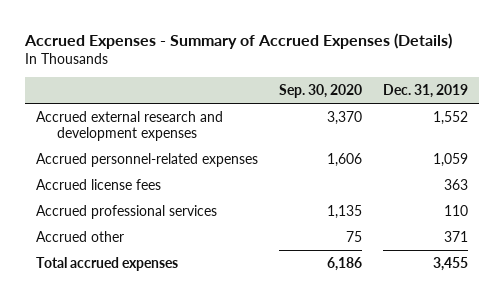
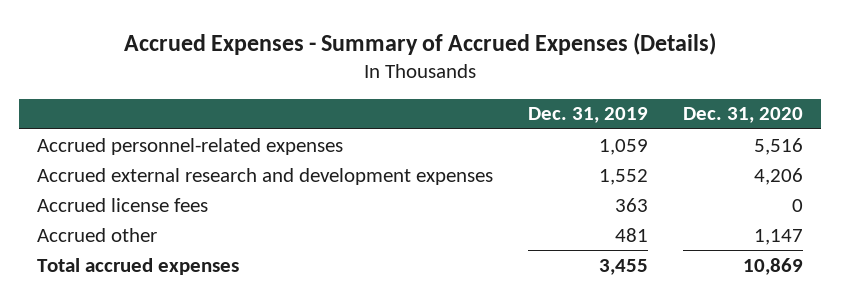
[279,83,363,98] Sep. 30, 2020 -> none
none -> [683,107,804,124] Dec. 31, 2020
[35,110,223,142] Accrued external research and development expenses -> [37,167,494,185] Accrued external research and development expenses
[35,204,217,219] Accrued professional services -> none
[444,230,469,242] 371 -> [615,227,649,242] 481

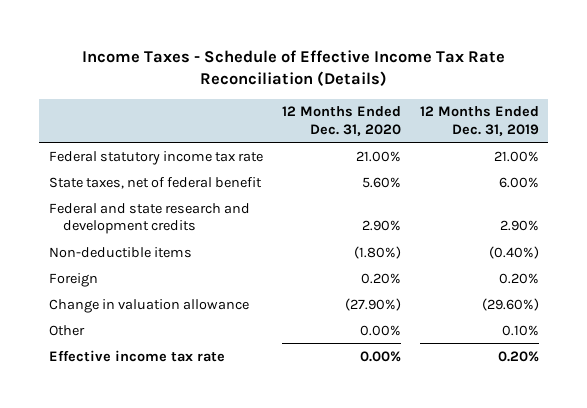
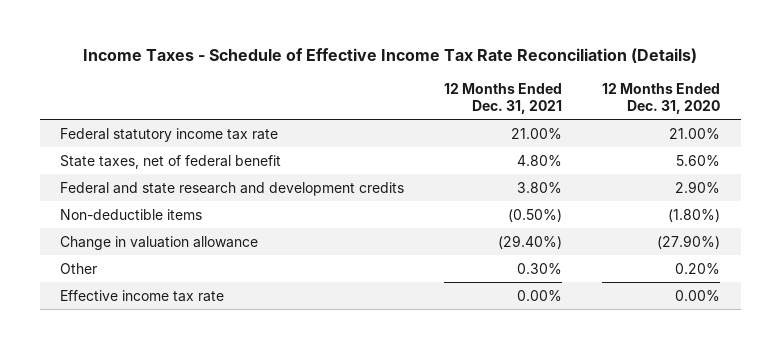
[419,106,539,136] 12 Months Ended Dec. 31, 2019 -> none
none -> [444,82,563,114] 12 Months Ended Dec. 31, 2021
[48,272,98,287] Foreign -> none
[359,324,401,336] 0.00% -> [675,262,721,274] 0.20%

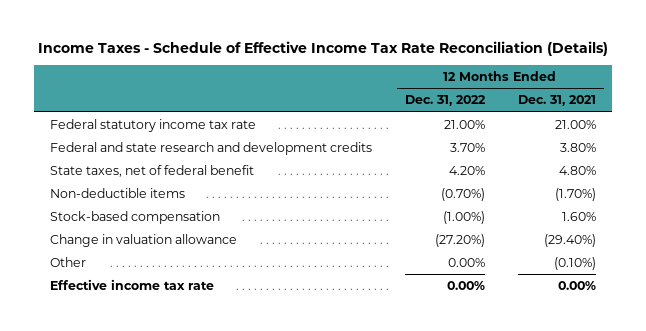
[602,82,721,114] 12 Months Ended Dec. 31, 2020 -> none
none -> [405,95,487,107] Dec. 31, 2022
[59,154,281,169] State taxes, net of federal benefit -> [50,165,255,178] State taxes, net of federal benefit
[508,208,563,222] (0.50%) -> [554,188,596,202] (1.70%)
none -> [50,211,221,225] Stock-based compensation
[517,262,563,274] 0.30% -> [553,257,596,271] (0.10%)

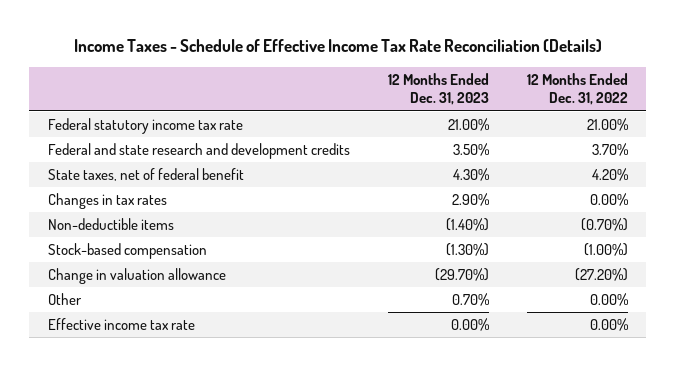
[517,95,596,107] Dec. 31, 2021 -> none
none -> [387,72,489,106] 12 Months Ended Dec. 31, 2023
none -> [47,193,167,210] Changes in tax rates

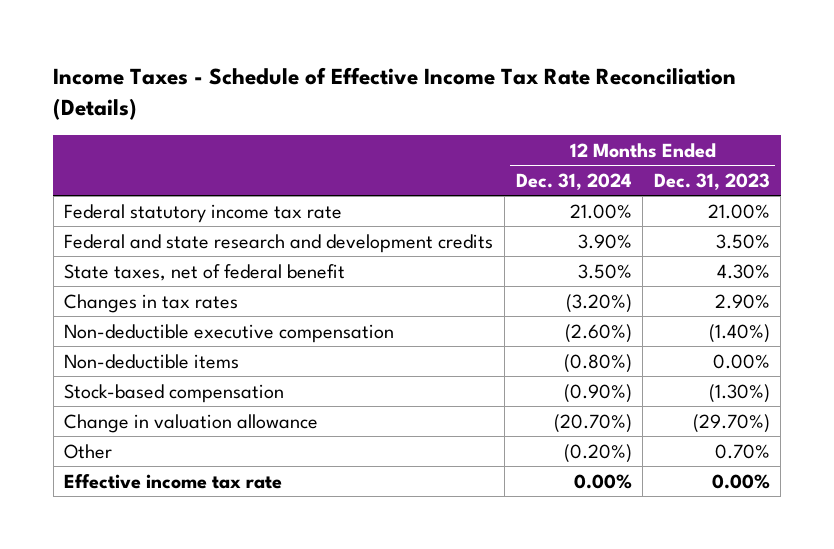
[526,72,628,106] 12 Months Ended Dec. 31, 2022 -> none
none -> [515,172,632,190] Dec. 31, 2024
none -> [64,323,395,343] Non-deductible executive compensation
[445,218,489,232] (1.40%) -> [712,353,770,369] 0.00%

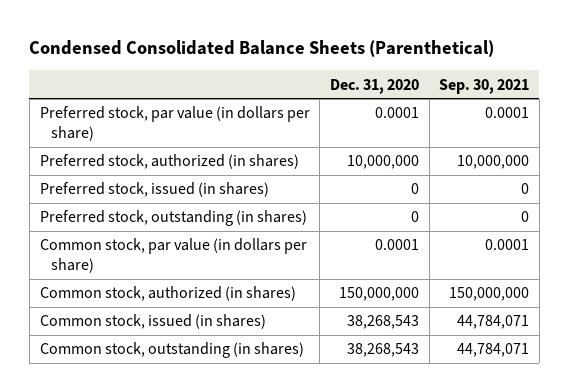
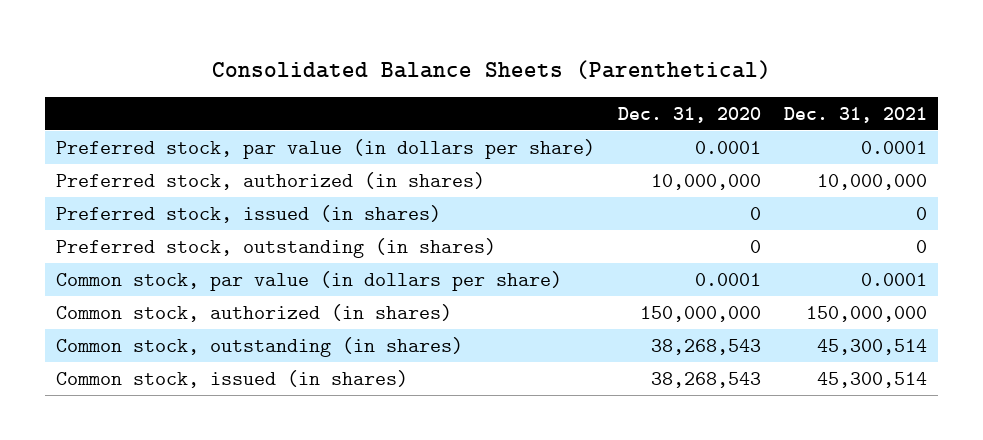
[29,40,495,58] Condensed Consolidated Balance Sheets (Parenthetical) -> [211,59,771,79] Consolidated Balance Sheets (Parenthetical)
[439,78,530,94] Sep. 30, 2021 -> none
none -> [783,106,927,123] Dec. 31, 2021
[39,314,266,330] Common stock, issued (in shares) -> [56,369,409,388] Common stock, issued (in shares)

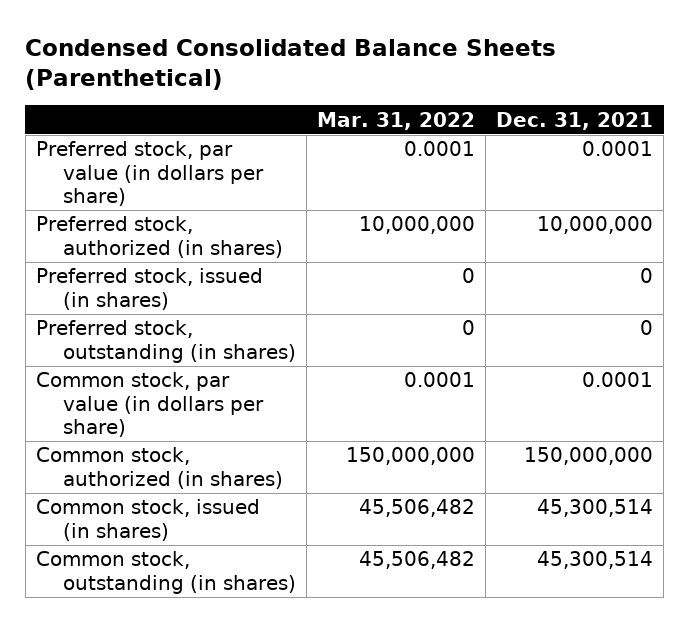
[211,59,771,79] Consolidated Balance Sheets (Parenthetical) -> [25,38,557,90] Condensed Consolidated Balance Sheets (Parenthetical)
[618,106,762,123] Dec. 31, 2020 -> none
none -> [317,111,476,130] Mar. 31, 2022
[56,336,464,357] Common stock, outstanding (in shares) -> [35,551,297,594] Common stock, outstanding (in shares)

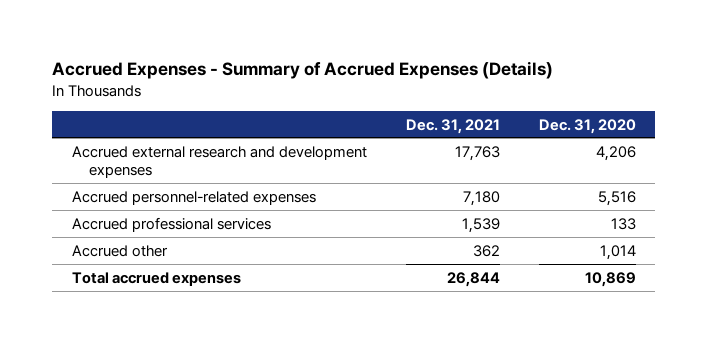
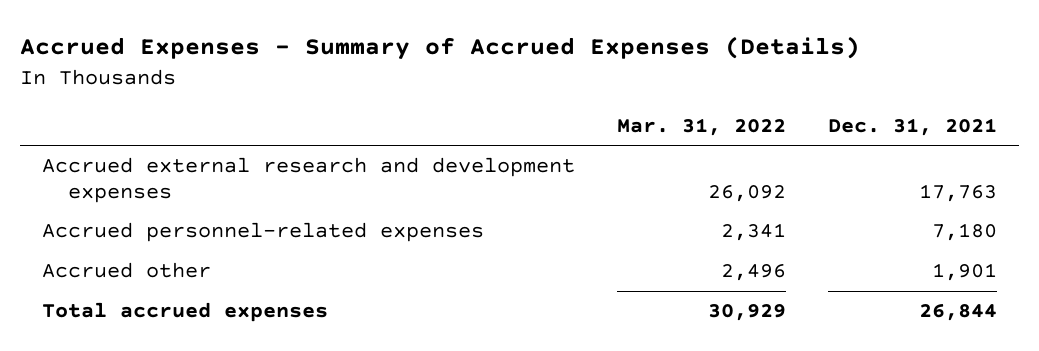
[538,118,636,134] Dec. 31, 2020 -> none
none -> [616,117,786,136] Mar. 31, 2022
[71,216,271,232] Accrued professional services -> none
[472,244,500,257] 362 -> [932,263,998,282] 1,901

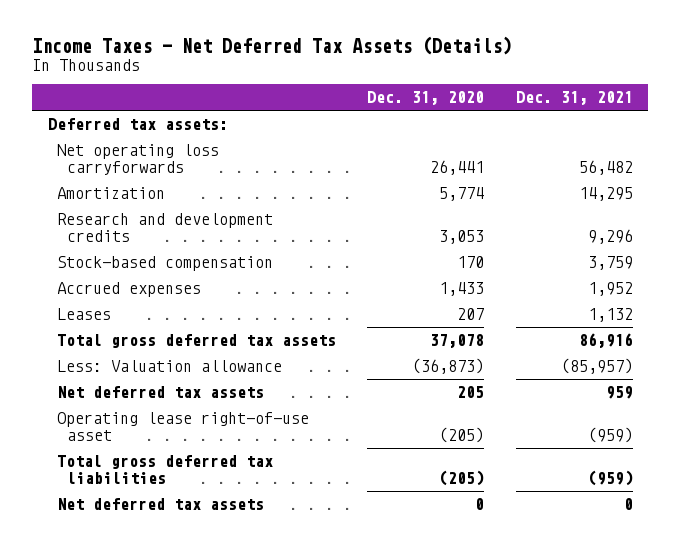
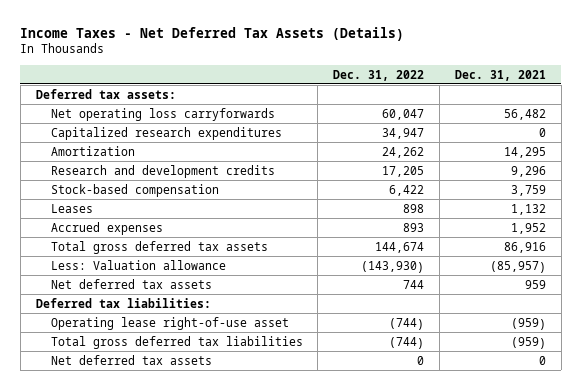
[367,91,485,106] Dec. 31, 2020 -> none
none -> [333,69,425,81] Dec. 31, 2022
none -> [50,126,282,140] Capitalized research expenditures
[57,282,202,298] Accrued expenses -> [50,221,163,235] Accrued expenses
none -> [35,297,211,308] Deferred tax liabilities:

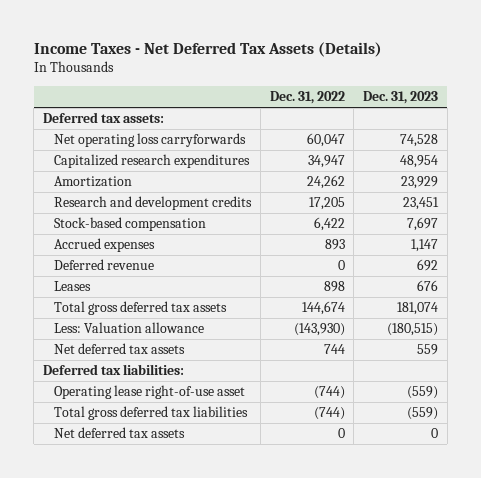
[454,69,546,81] Dec. 31, 2021 -> none
none -> [363,91,439,105] Dec. 31, 2023
none -> [54,259,155,271] Deferred revenue
[50,203,93,213] Leases -> [54,281,92,292] Leases

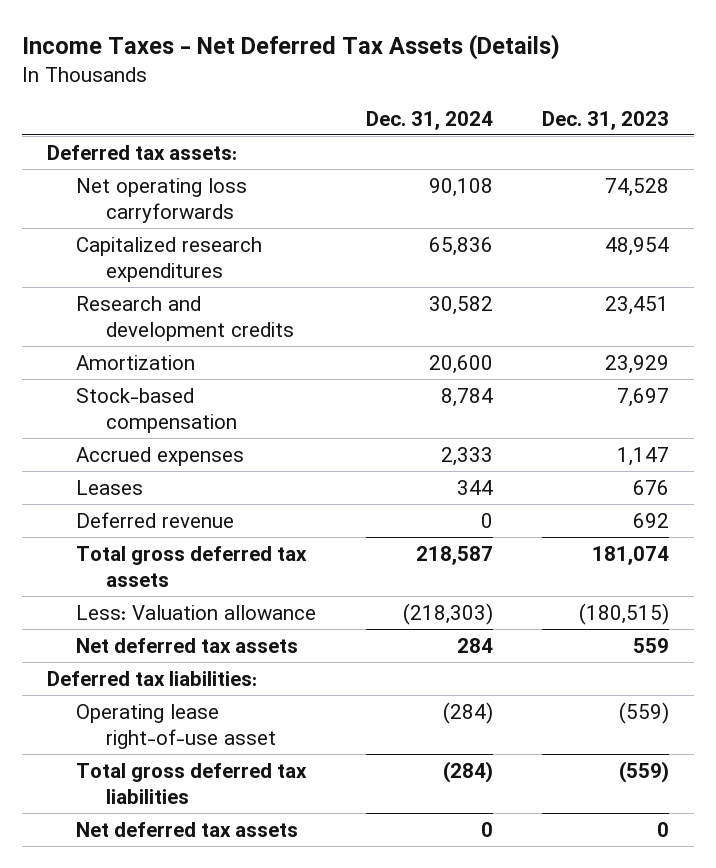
[269,91,345,105] Dec. 31, 2022 -> none
none -> [365,110,493,130] Dec. 31, 2024
[54,176,133,188] Amortization -> [76,354,196,370] Amortization
[54,259,155,271] Deferred revenue -> [76,511,235,528] Deferred revenue

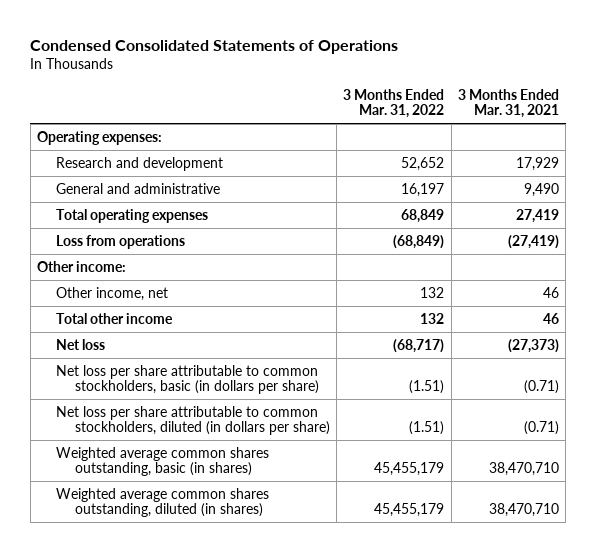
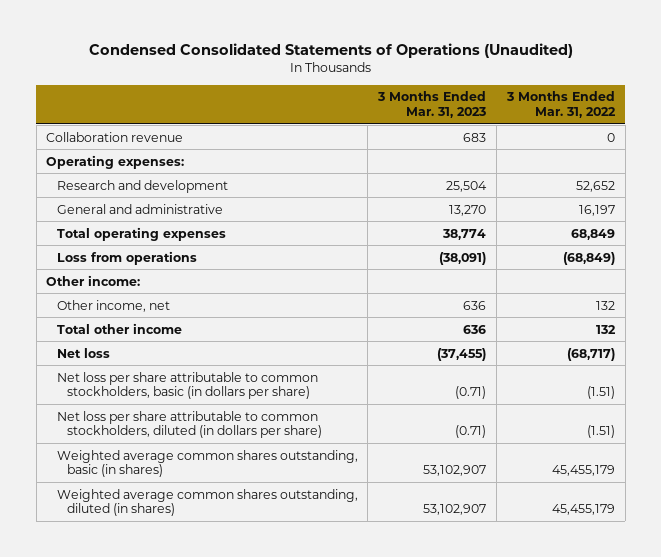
[30,39,399,54] Condensed Consolidated Statements of Operations -> [88,43,573,59] Condensed Consolidated Statements of Operations (Unaudited)
[458,88,560,119] 3 Months Ended Mar. 31, 2021 -> none
none -> [377,91,487,118] 3 Months Ended Mar. 31, 2023
none -> [46,131,184,142] Collaboration revenue

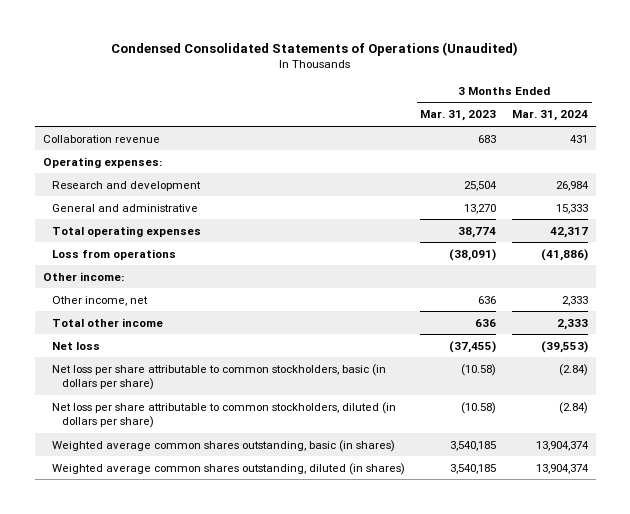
[505,91,616,118] 3 Months Ended Mar. 31, 2022 -> none
none -> [511,110,588,122] Mar. 31, 2024
[455,386,487,400] (0.71) -> [461,363,497,376] (10.58)
[455,425,487,439] (0.71) -> [461,401,497,414] (10.58)
[423,465,487,477] 53,102,907 -> [450,440,497,451] 3,540,185
[423,504,487,516] 53,102,907 -> [450,463,497,474] 3,540,185

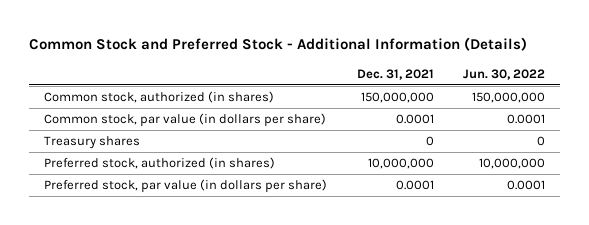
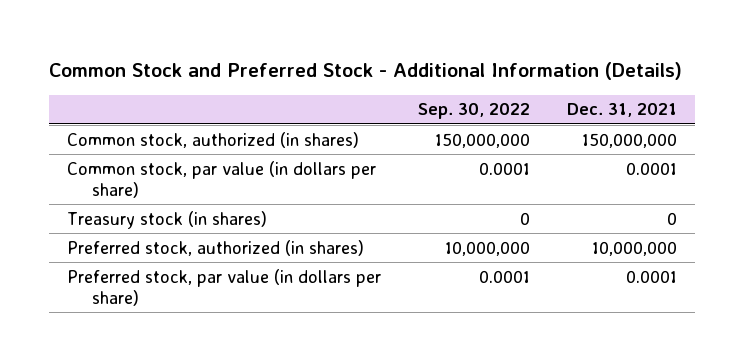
[463,68,546,80] Jun. 30, 2022 -> none
none -> [418,103,531,120] Sep. 30, 2022
[44,136,141,150] Treasury shares -> [67,210,268,229] Treasury stock (in shares)

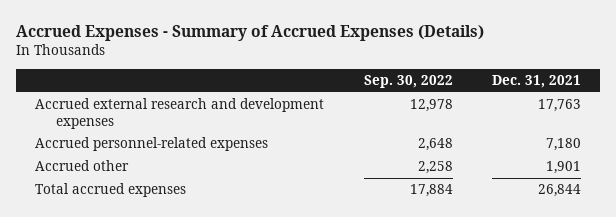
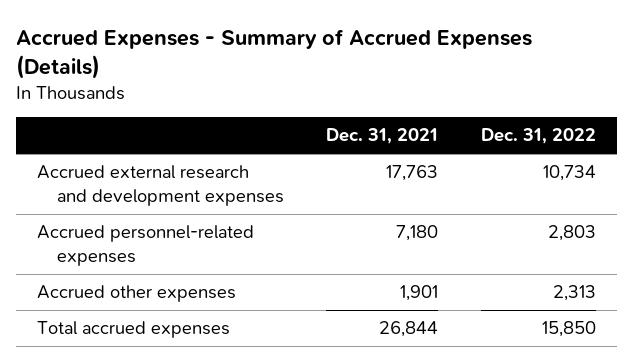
[363,75,453,89] Sep. 30, 2022 -> none
none -> [480,128,596,145] Dec. 31, 2022
[35,160,130,172] Accrued other -> [37,285,237,303] Accrued other expenses

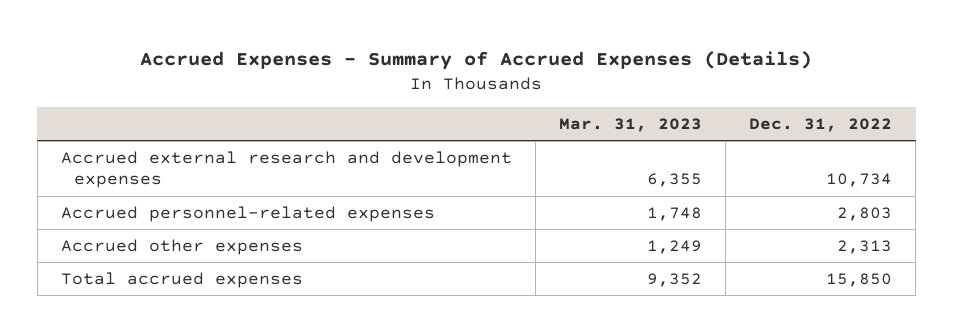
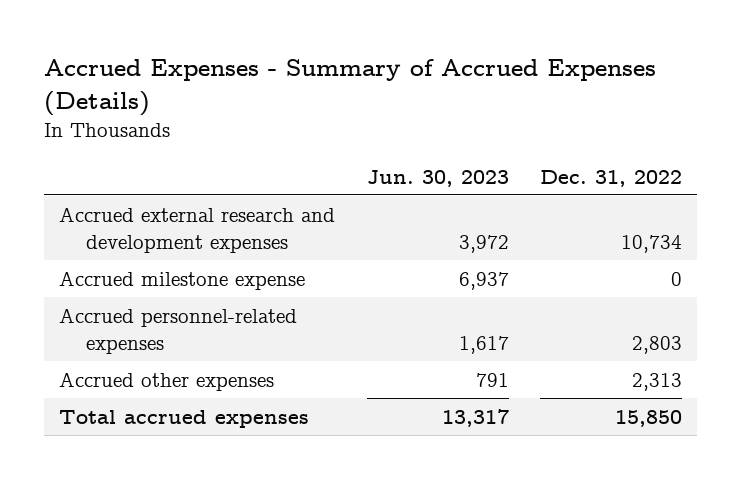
[558,118,702,133] Mar. 31, 2023 -> none
none -> [366,169,509,187] Jun. 30, 2023
none -> [59,270,306,290] Accrued milestone expense

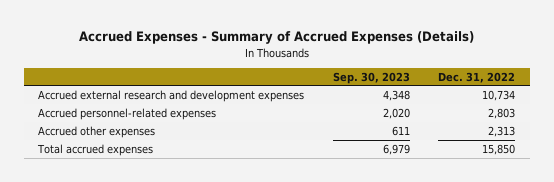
[366,169,509,187] Jun. 30, 2023 -> none
none -> [332,71,410,84] Sep. 30, 2023
[59,270,306,290] Accrued milestone expense -> none

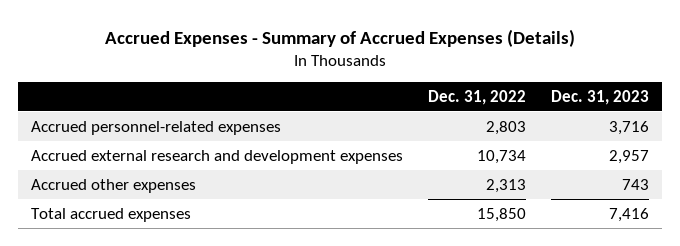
[332,71,410,84] Sep. 30, 2023 -> none
none -> [551,89,650,105] Dec. 31, 2023
[38,89,305,102] Accrued external research and development expenses -> [30,149,403,164] Accrued external research and development expenses

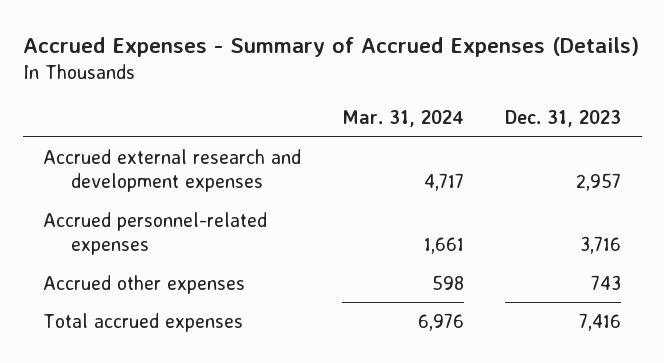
[428,89,527,105] Dec. 31, 2022 -> none
none -> [342,110,465,128] Mar. 31, 2024
[30,120,281,135] Accrued personnel-related expenses -> [43,211,268,256] Accrued personnel-related expenses

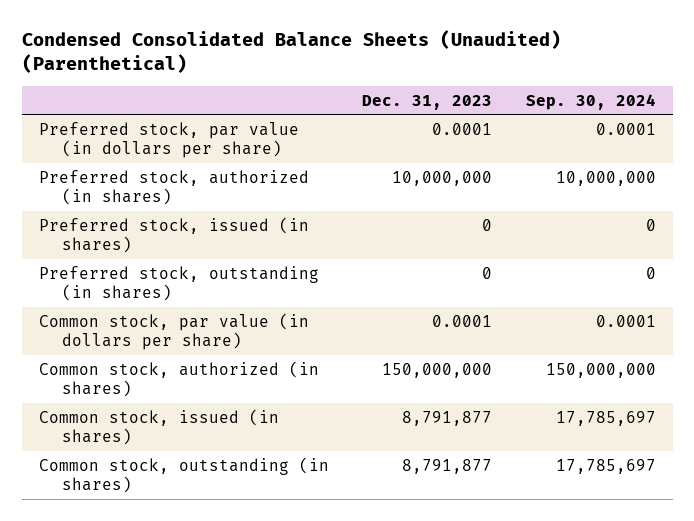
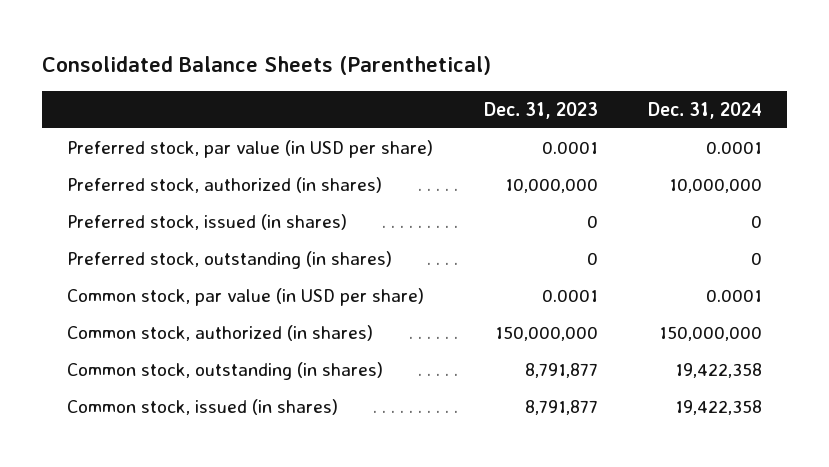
[21,30,561,74] Condensed Consolidated Balance Sheets (Unaudited) (Parenthetical) -> [41,55,491,75] Consolidated Balance Sheets (Parenthetical)
[525,93,656,110] Sep. 30, 2024 -> none
none -> [647,101,762,119] Dec. 31, 2024
[38,121,299,159] Preferred stock, par value (in dollars per share) -> [67,139,434,158] Preferred stock, par value (in USD per share)
[38,312,309,351] Common stock, par value (in dollars per share) -> [67,287,425,306] Common stock, par value (in USD per share)
[38,408,279,446] Common stock, issued (in shares) -> [67,398,339,415] Common stock, issued (in shares)

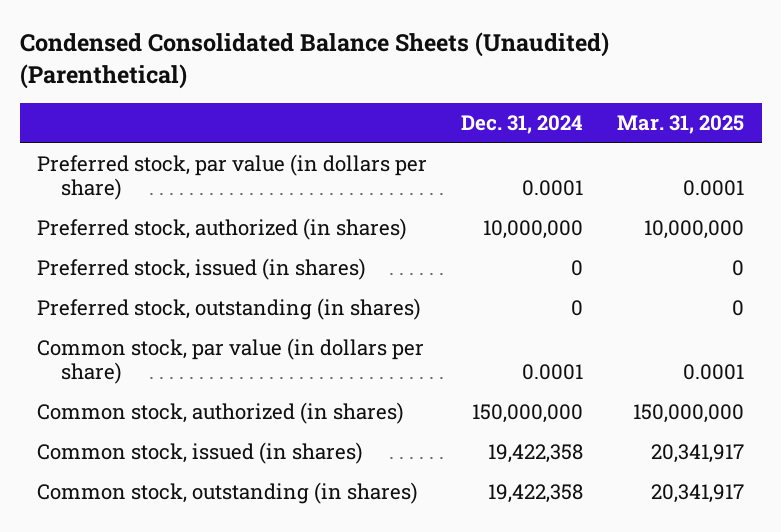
[41,55,491,75] Consolidated Balance Sheets (Parenthetical) -> [19,32,609,89] Condensed Consolidated Balance Sheets (Unaudited) (Parenthetical)
[483,101,598,119] Dec. 31, 2023 -> none
none -> [617,115,745,135] Mar. 31, 2025
[67,139,434,158] Preferred stock, par value (in USD per share) -> [36,154,427,201] Preferred stock, par value (in dollars per share)
[67,287,425,306] Common stock, par value (in USD per share) -> [36,338,424,385] Common stock, par value (in dollars per share)
[67,361,384,380] Common stock, outstanding (in shares) -> [36,482,418,505] Common stock, outstanding (in shares)

